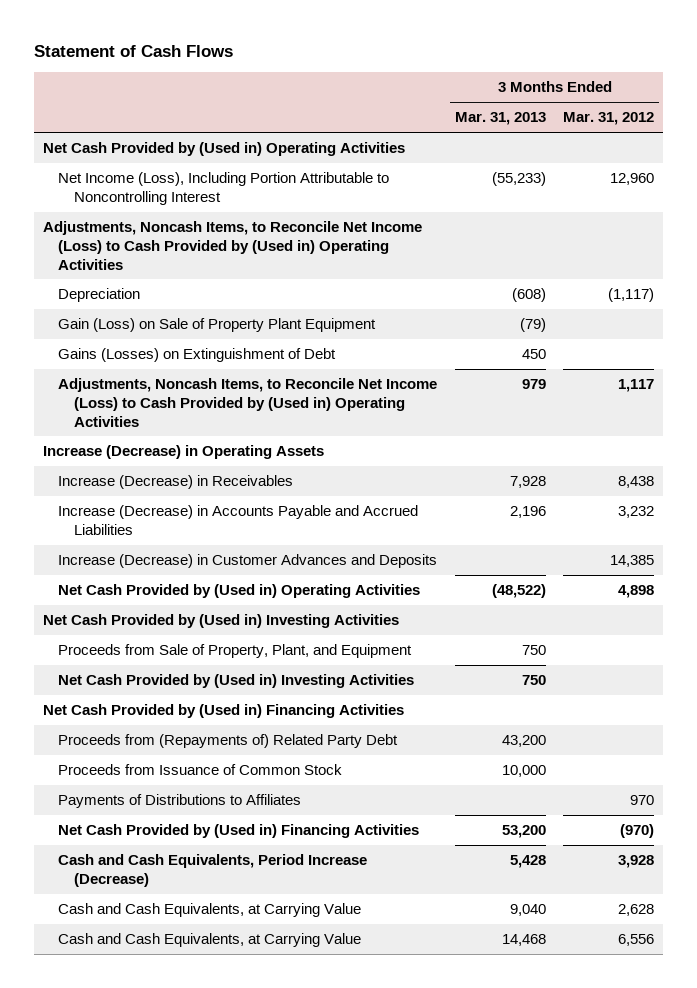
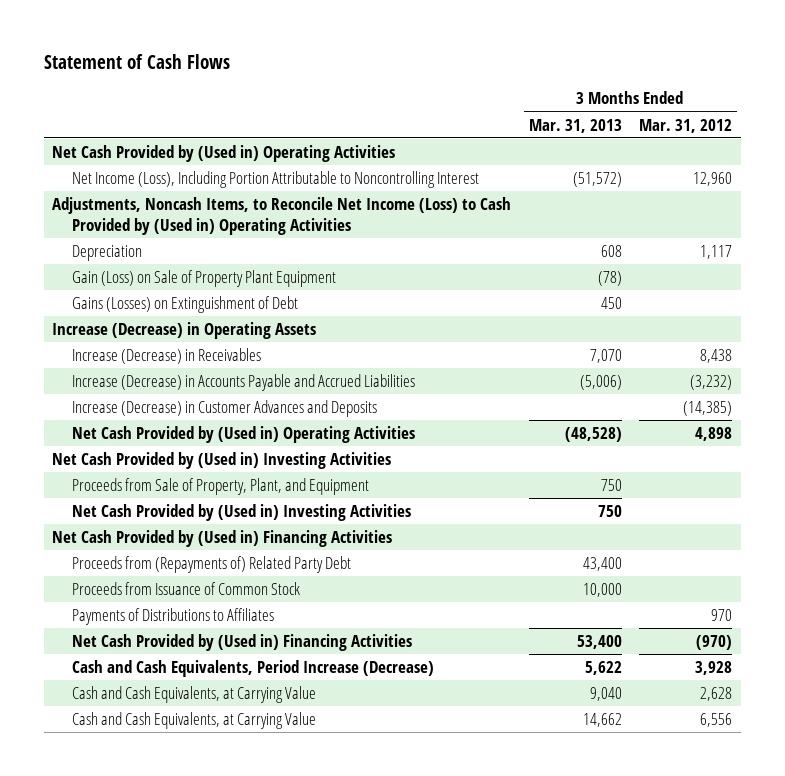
[491,172,546,187] (55,233) -> [572,171,622,187] (51,572)
[511,288,546,303] (608) -> [600,244,622,257] 608
[608,288,655,303] (1,117) -> [700,244,733,259] 1,117
[519,318,546,333] (79) -> [597,270,622,286] (78)
[58,378,438,427] Adjustments, Noncash Items, to Reconcile Net Income (Loss) to Cash Provided by (Used in) Operating Activities -> none
[509,476,546,489] 7,928 -> [589,348,622,363] 7,070
[509,506,546,519] 2,196 -> [579,374,622,390] (5,006)
[618,506,655,519] 3,232 -> [690,374,733,390] (3,232)
[610,555,655,568] 14,385 -> [683,400,733,416] (14,385)
[491,584,546,599] (48,522) -> [564,426,622,442] (48,528)
[501,735,546,748] 43,200 -> [582,556,622,571] 43,400
[501,825,546,839] 53,200 -> [576,634,622,649] 53,400
[509,855,546,869] 5,428 -> [584,660,622,675] 5,622
[501,934,546,947] 14,468 -> [582,712,622,727] 14,662

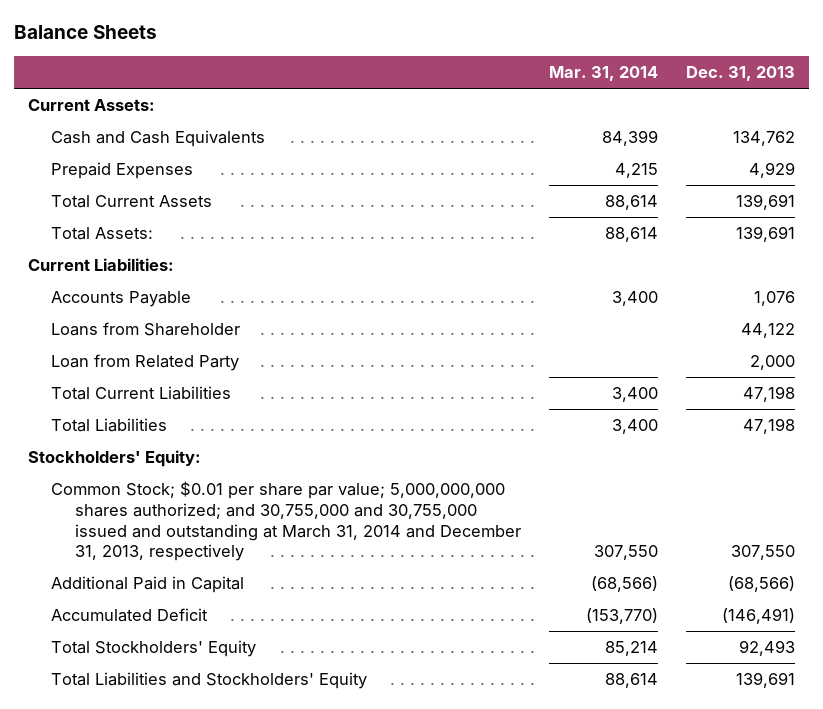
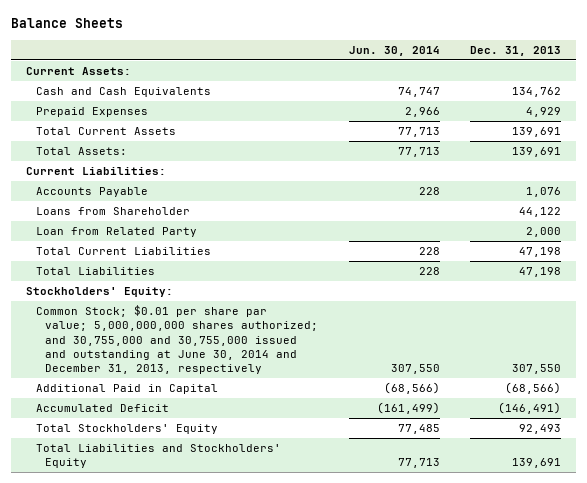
[548,66,658,82] Mar. 31, 2014 -> none
none -> [348,45,440,56] Jun. 30, 2014
[51,481,521,562] Common Stock; $0.01 per share par value; 5,000,000,000 shares authorized; and 30,755,000 and 30,755,000 issued and outstanding at March 31, 2014 and December 31, 2013, respectively -> [35,305,319,375] Common Stock; $0.01 per share par value; 5,000,000,000 shares authorized; and 30,755,000 and 30,755,000 issued and outstanding at June 30, 2014 and December 31, 2013, respectively

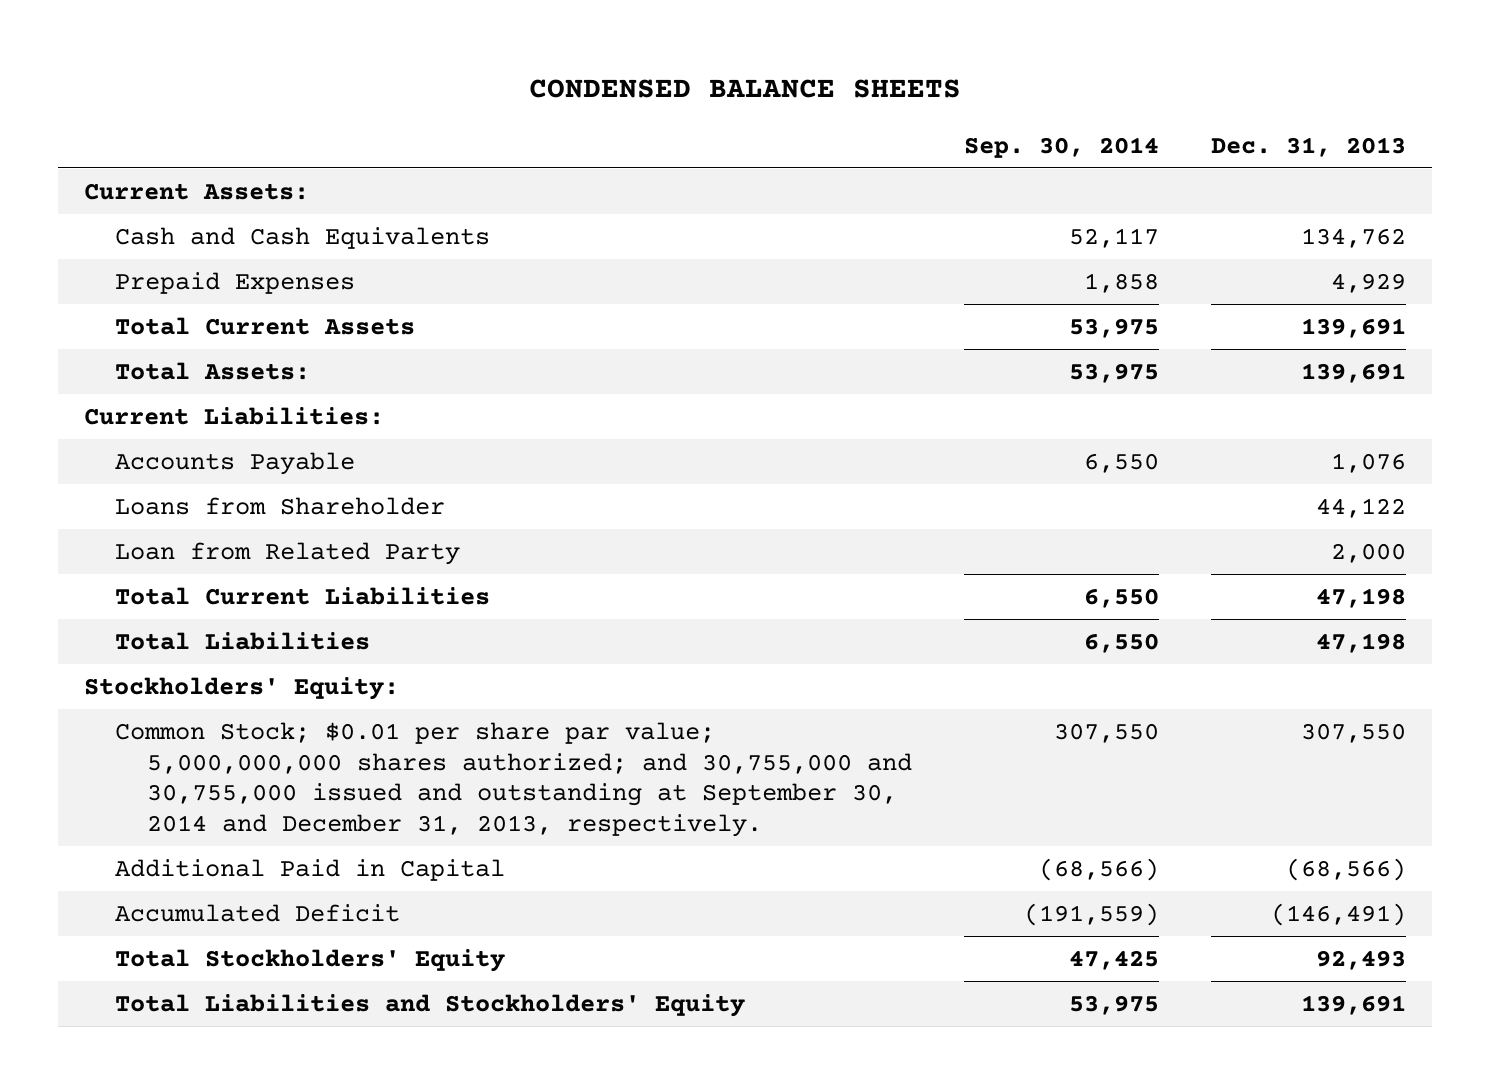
[11,18,124,29] Balance Sheets -> [528,79,961,99] CONDENSED BALANCE SHEETS
[348,45,440,56] Jun. 30, 2014 -> none
none -> [964,136,1160,158] Sep. 30, 2014
[35,305,319,375] Common Stock; $0.01 per share par value; 5,000,000,000 shares authorized; and 30,755,000 and 30,755,000 issued and outstanding at June 30, 2014 and December 31, 2013, respectively -> [115,721,913,838] Common Stock; $0.01 per share par value; 5,000,000,000 shares authorized; and 30,755,000 and 30,755,000 issued and outstanding at September 30, 2014 and December 31, 2013, respectively.

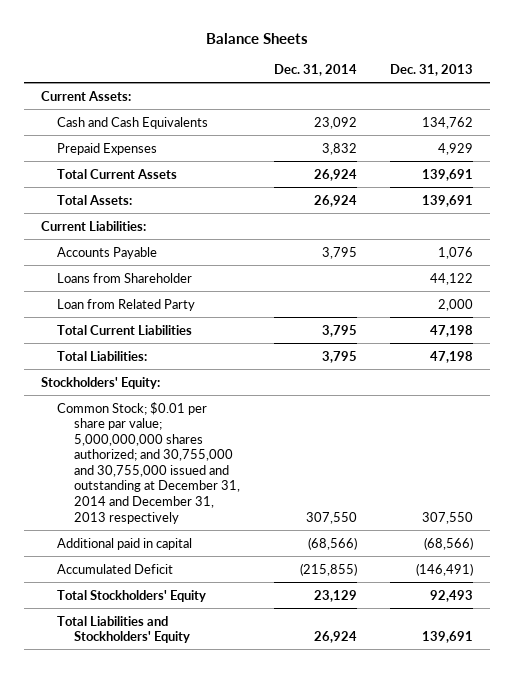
[528,79,961,99] CONDENSED BALANCE SHEETS -> [205,32,308,44] Balance Sheets
[964,136,1160,158] Sep. 30, 2014 -> none
none -> [273,64,357,77] Dec. 31, 2014
[115,631,371,650] Total Liabilities -> [57,350,148,361] Total Liabilities:
[115,721,913,838] Common Stock; $0.01 per share par value; 5,000,000,000 shares authorized; and 30,755,000 and 30,755,000 issued and outstanding at September 30, 2014 and December 31, 2013, respectively. -> [57,401,241,524] Common Stock; $0.01 per share par value; 5,000,000,000 shares authorized; and 30,755,000 and 30,755,000 issued and outstanding at December 31, 2014 and December 31, 2013 respectively
[115,858,506,881] Additional Paid in Capital -> [57,537,193,550] Additional paid in capital

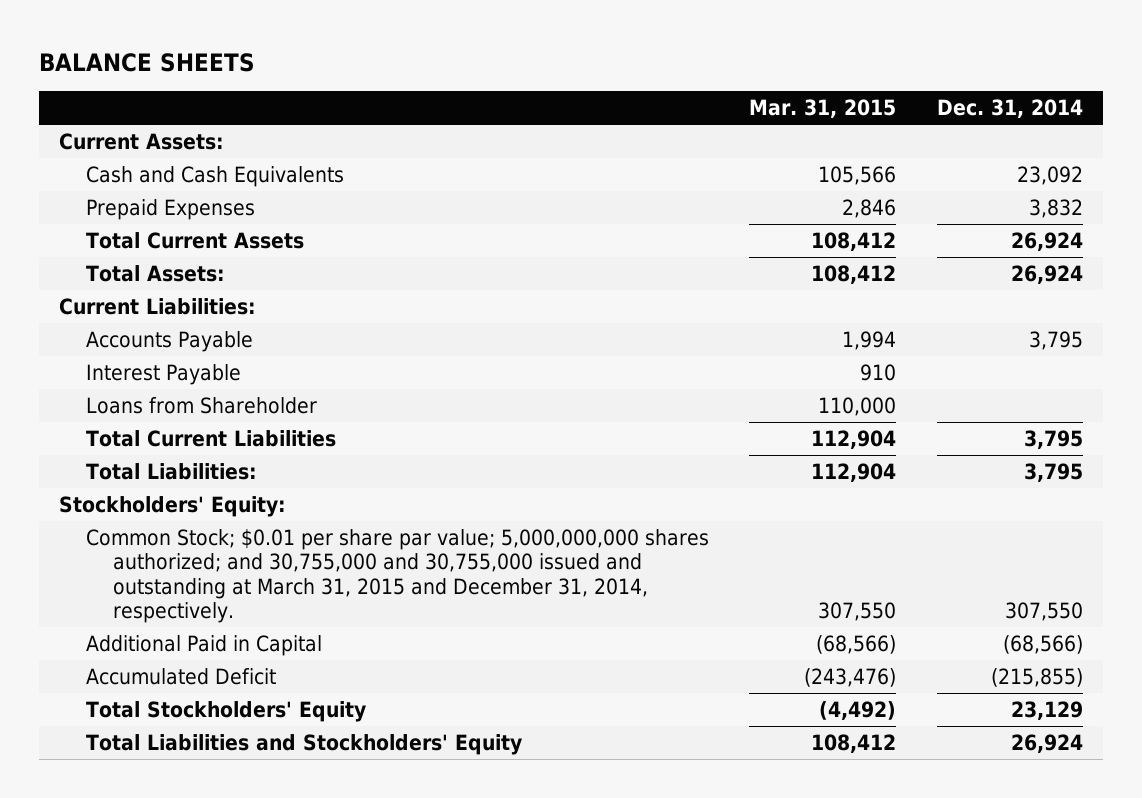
[205,32,308,44] Balance Sheets -> [38,52,255,72] BALANCE SHEETS
[390,64,474,77] Dec. 31, 2013 -> none
none -> [749,98,897,118] Mar. 31, 2015
none -> [85,364,241,386] Interest Payable
[57,298,196,311] Loan from Related Party -> none
[57,401,241,524] Common Stock; $0.01 per share par value; 5,000,000,000 shares authorized; and 30,755,000 and 30,755,000 issued and outstanding at December 31, 2014 and December 31, 2013 respectively -> [85,529,709,623] Common Stock; $0.01 per share par value; 5,000,000,000 shares authorized; and 30,755,000 and 30,755,000 issued and outstanding at March 31, 2015 and December 31, 2014, respectively.
[57,537,193,550] Additional paid in capital -> [85,635,322,657] Additional Paid in Capital

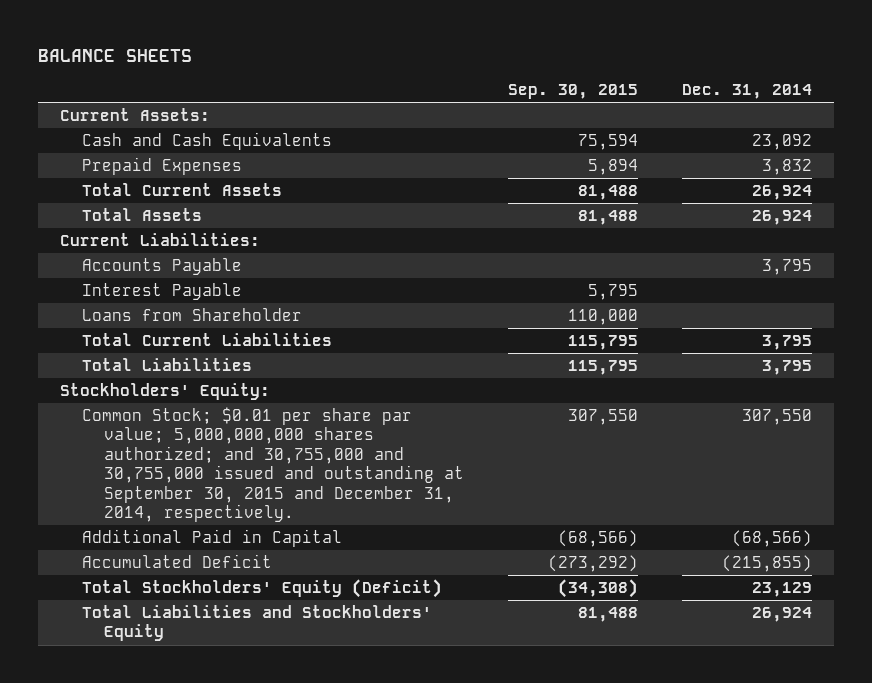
[749,98,897,118] Mar. 31, 2015 -> none
none -> [507,84,638,100] Sep. 30, 2015
[85,265,225,283] Total Assets: -> [81,207,202,221] Total Assets
[85,463,257,481] Total Liabilities: -> [81,357,252,371] Total Liabilities
[85,529,709,623] Common Stock; $0.01 per share par value; 5,000,000,000 shares authorized; and 30,755,000 and 30,755,000 issued and outstanding at March 31, 2015 and December 31, 2014, respectively. -> [81,406,464,522] Common Stock; $0.01 per share par value; 5,000,000,000 shares authorized; and 30,755,000 and 30,755,000 issued and outstanding at September 30, 2015 and December 31, 2014, respectively.
[85,701,366,723] Total Stockholders' Equity -> [81,578,442,598] Total Stockholders' Equity (Deficit)

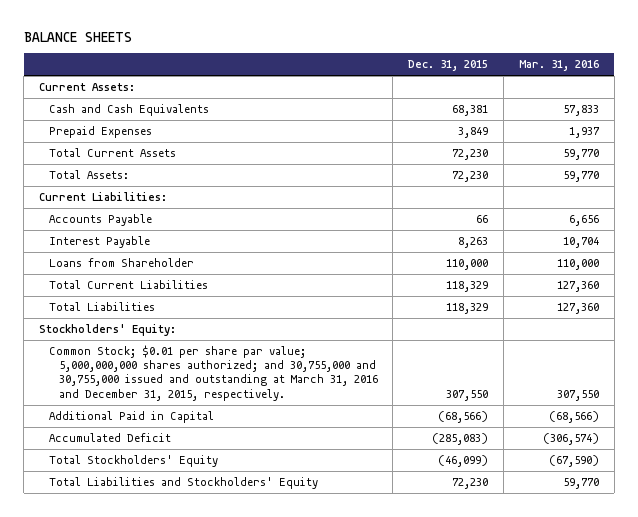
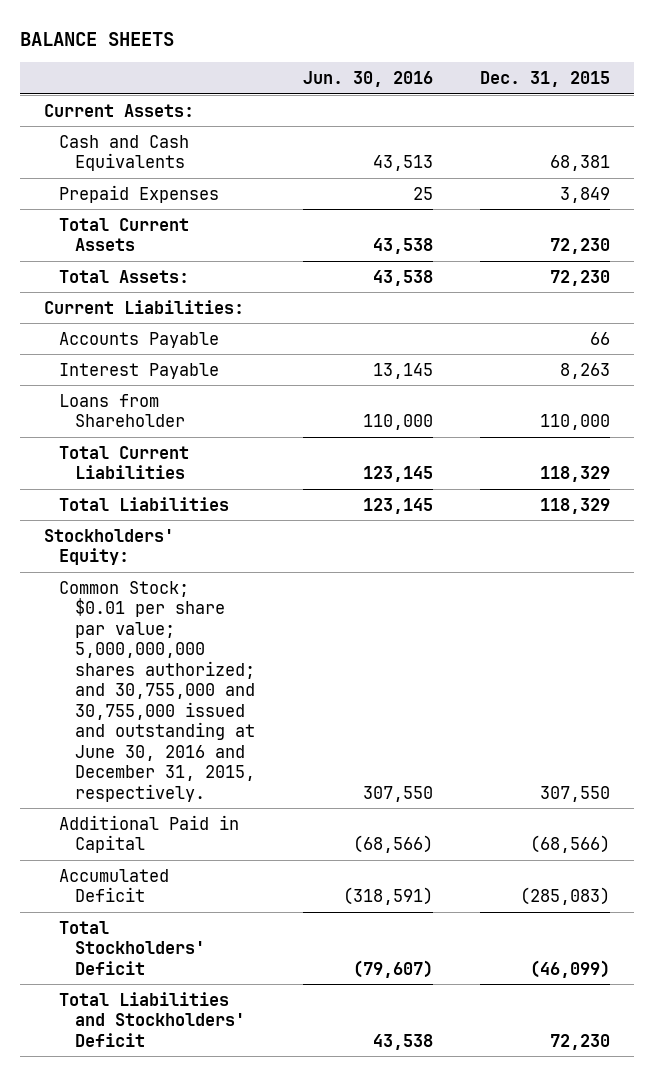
[518,60,599,72] Mar. 31, 2016 -> none
none -> [302,70,433,87] Jun. 30, 2016
[48,344,378,401] Common Stock; $0.01 per share par value; 5,000,000,000 shares authorized; and 30,755,000 and 30,755,000 issued and outstanding at March 31, 2016 and December 31, 2015, respectively. -> [59,580,256,802] Common Stock; $0.01 per share par value; 5,000,000,000 shares authorized; and 30,755,000 and 30,755,000 issued and outstanding at June 30, 2016 and December 31, 2015, respectively.
[48,454,218,467] Total Stockholders' Equity -> [59,920,206,975] Total Stockholders' Deficit
[48,476,318,489] Total Liabilities and Stockholders' Equity -> [59,991,246,1047] Total Liabilities and Stockholders' Deficit

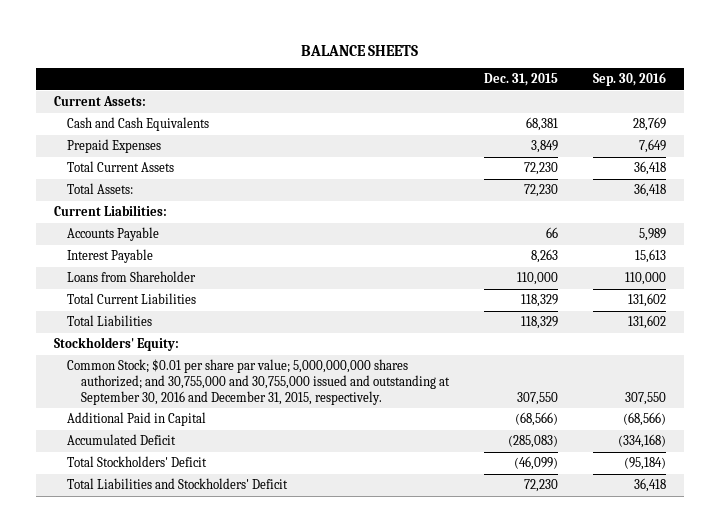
[302,70,433,87] Jun. 30, 2016 -> none
none -> [593,72,667,87] Sep. 30, 2016
[59,580,256,802] Common Stock; $0.01 per share par value; 5,000,000,000 shares authorized; and 30,755,000 and 30,755,000 issued and outstanding at June 30, 2016 and December 31, 2015, respectively. -> [67,359,451,405] Common Stock; $0.01 per share par value; 5,000,000,000 shares authorized; and 30,755,000 and 30,755,000 issued and outstanding at September 30, 2016 and December 31, 2015, respectively.

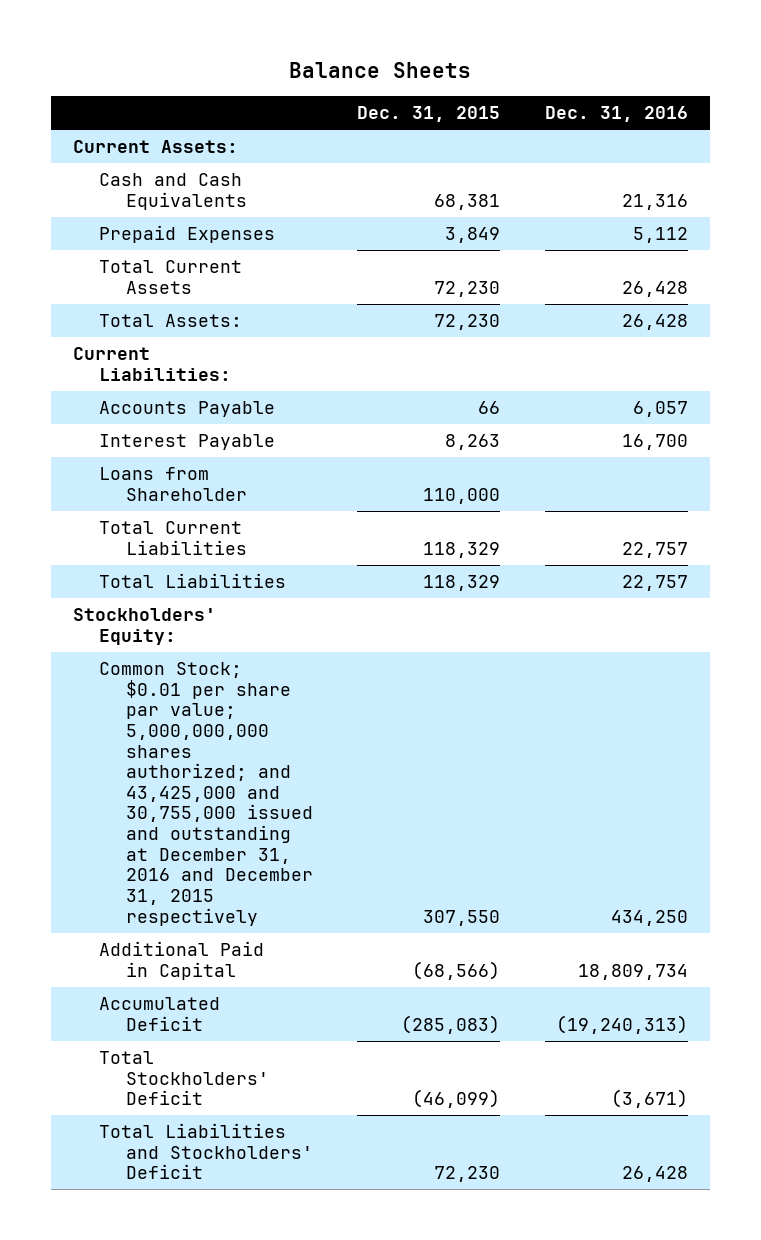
[300,44,418,56] BALANCE SHEETS -> [289,62,472,79] Balance Sheets
[593,72,667,87] Sep. 30, 2016 -> none
none -> [544,105,688,122] Dec. 31, 2016
[67,359,451,405] Common Stock; $0.01 per share par value; 5,000,000,000 shares authorized; and 30,755,000 and 30,755,000 issued and outstanding at September 30, 2016 and December 31, 2015, respectively. -> [99,661,314,926] Common Stock; $0.01 per share par value; 5,000,000,000 shares authorized; and 43,425,000 and 30,755,000 issued and outstanding at December 31, 2016 and December 31, 2015 respectively

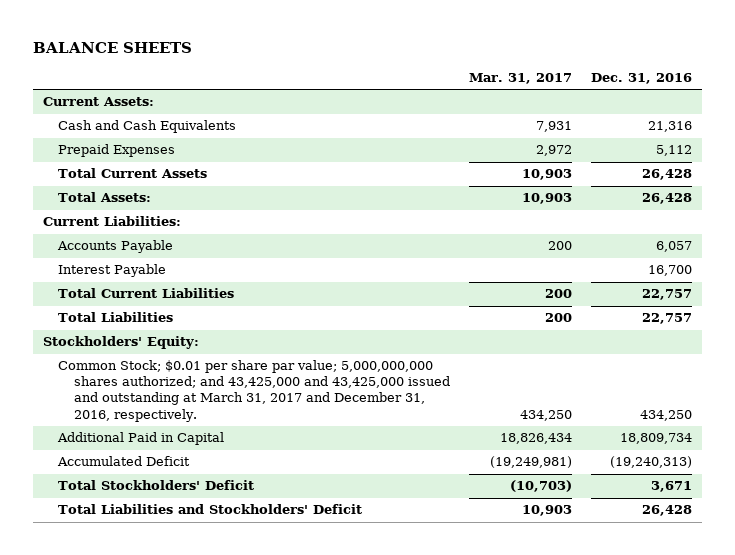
[289,62,472,79] Balance Sheets -> [33,41,193,53] BALANCE SHEETS
[357,105,501,122] Dec. 31, 2015 -> none
none -> [468,73,572,85] Mar. 31, 2017
[99,466,248,501] Loans from Shareholder -> none
[99,661,314,926] Common Stock; $0.01 per share par value; 5,000,000,000 shares authorized; and 43,425,000 and 30,755,000 issued and outstanding at December 31, 2016 and December 31, 2015 respectively -> [58,360,450,422] Common Stock; $0.01 per share par value; 5,000,000,000 shares authorized; and 43,425,000 and 43,425,000 issued and outstanding at March 31, 2017 and December 31, 2016, respectively.
[610,1089,688,1109] (3,671) -> [651,481,693,493] 3,671

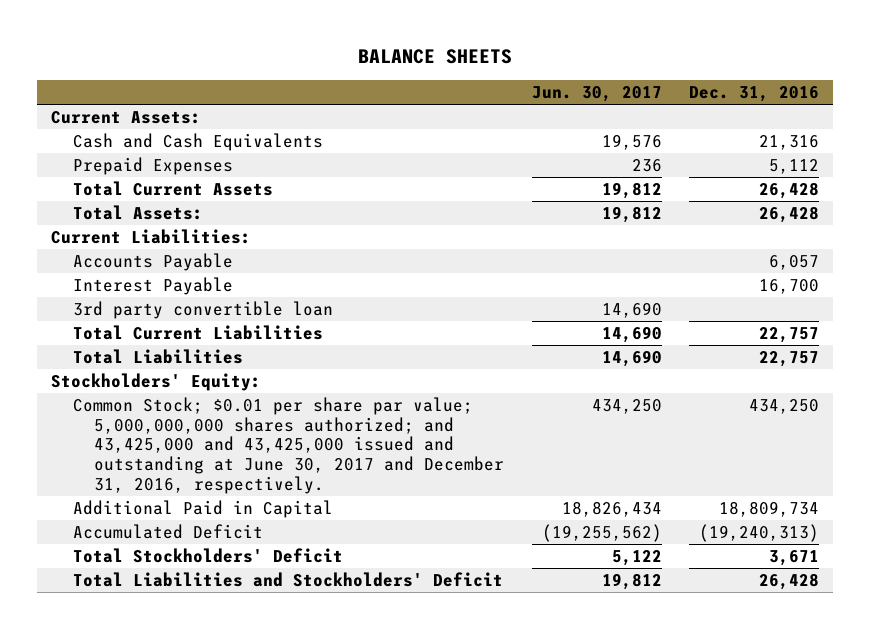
[468,73,572,85] Mar. 31, 2017 -> none
none -> [531,86,662,103] Jun. 30, 2017
none -> [72,300,333,319] 3rd party convertible loan
[58,360,450,422] Common Stock; $0.01 per share par value; 5,000,000,000 shares authorized; and 43,425,000 and 43,425,000 issued and outstanding at March 31, 2017 and December 31, 2016, respectively. -> [72,396,505,494] Common Stock; $0.01 per share par value; 5,000,000,000 shares authorized; and 43,425,000 and 43,425,000 issued and outstanding at June 30, 2017 and December 31, 2016, respectively.

